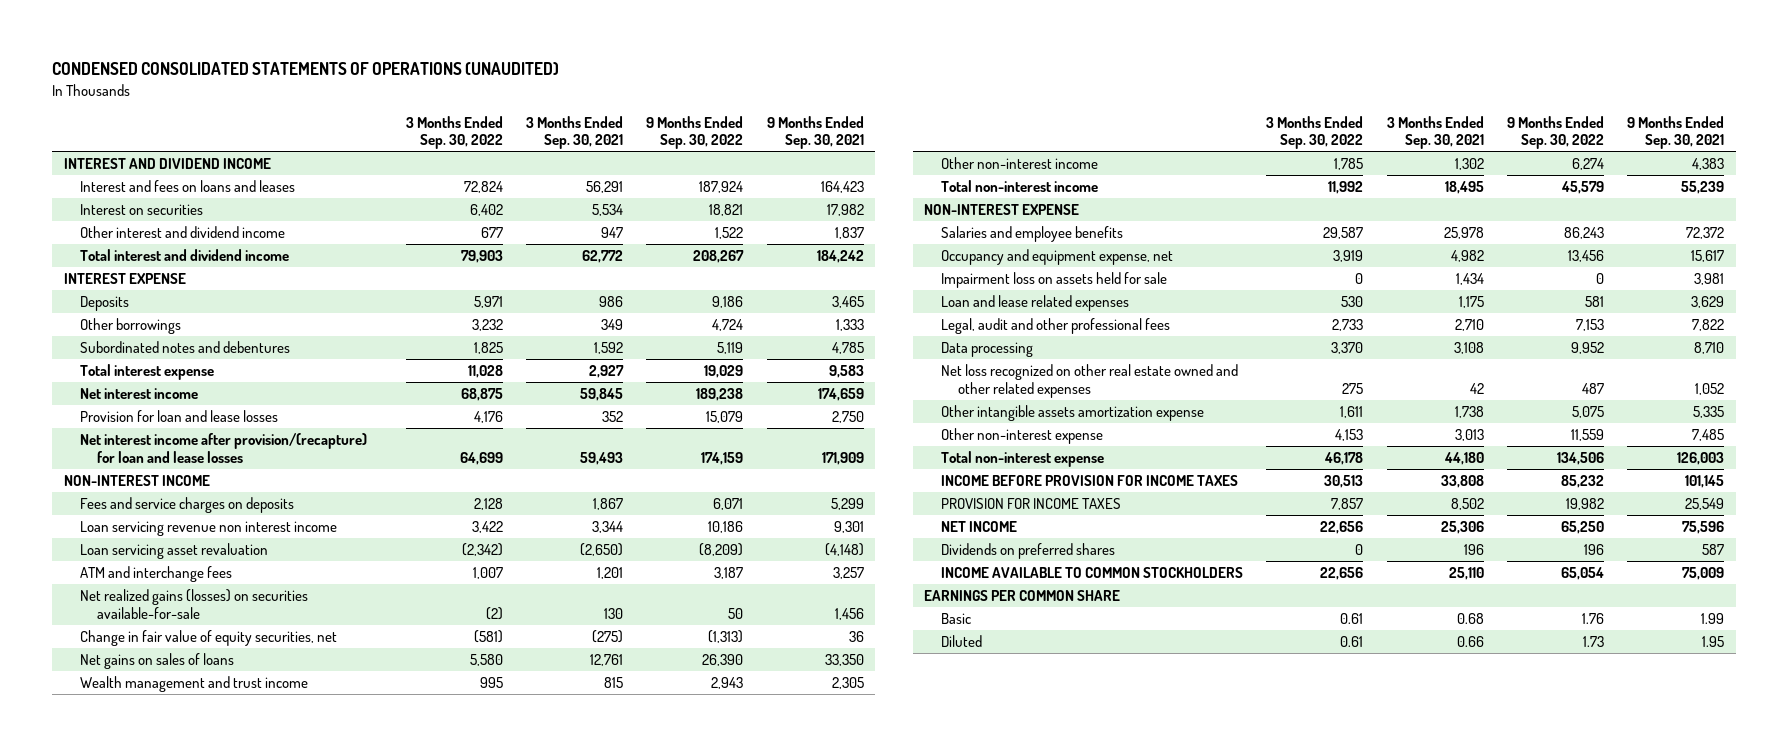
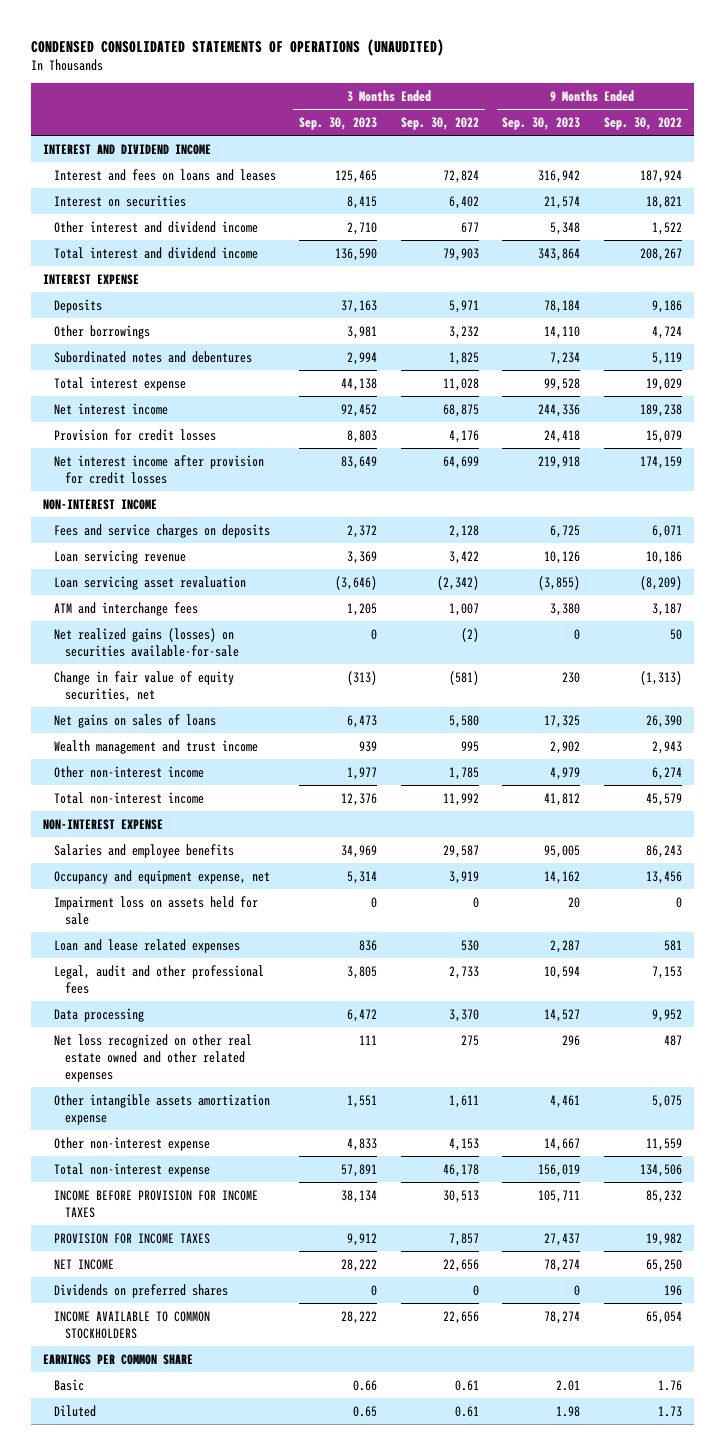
[526,115,624,150] 3 Months Ended Sep. 30, 2021 -> none
[766,115,864,150] 9 Months Ended Sep. 30, 2021 -> none
none -> [299,116,378,130] Sep. 30, 2023
none -> [502,116,581,130] Sep. 30, 2023
[80,410,279,423] Provision for loan and lease losses -> [53,428,216,441] Provision for credit losses
[80,433,368,463] Net interest income after provision/(recapture) for loan and lease losses -> [53,454,264,484] Net interest income after provision for credit losses
[80,521,338,537] Loan servicing revenue non interest income -> [53,549,186,564] Loan servicing revenue

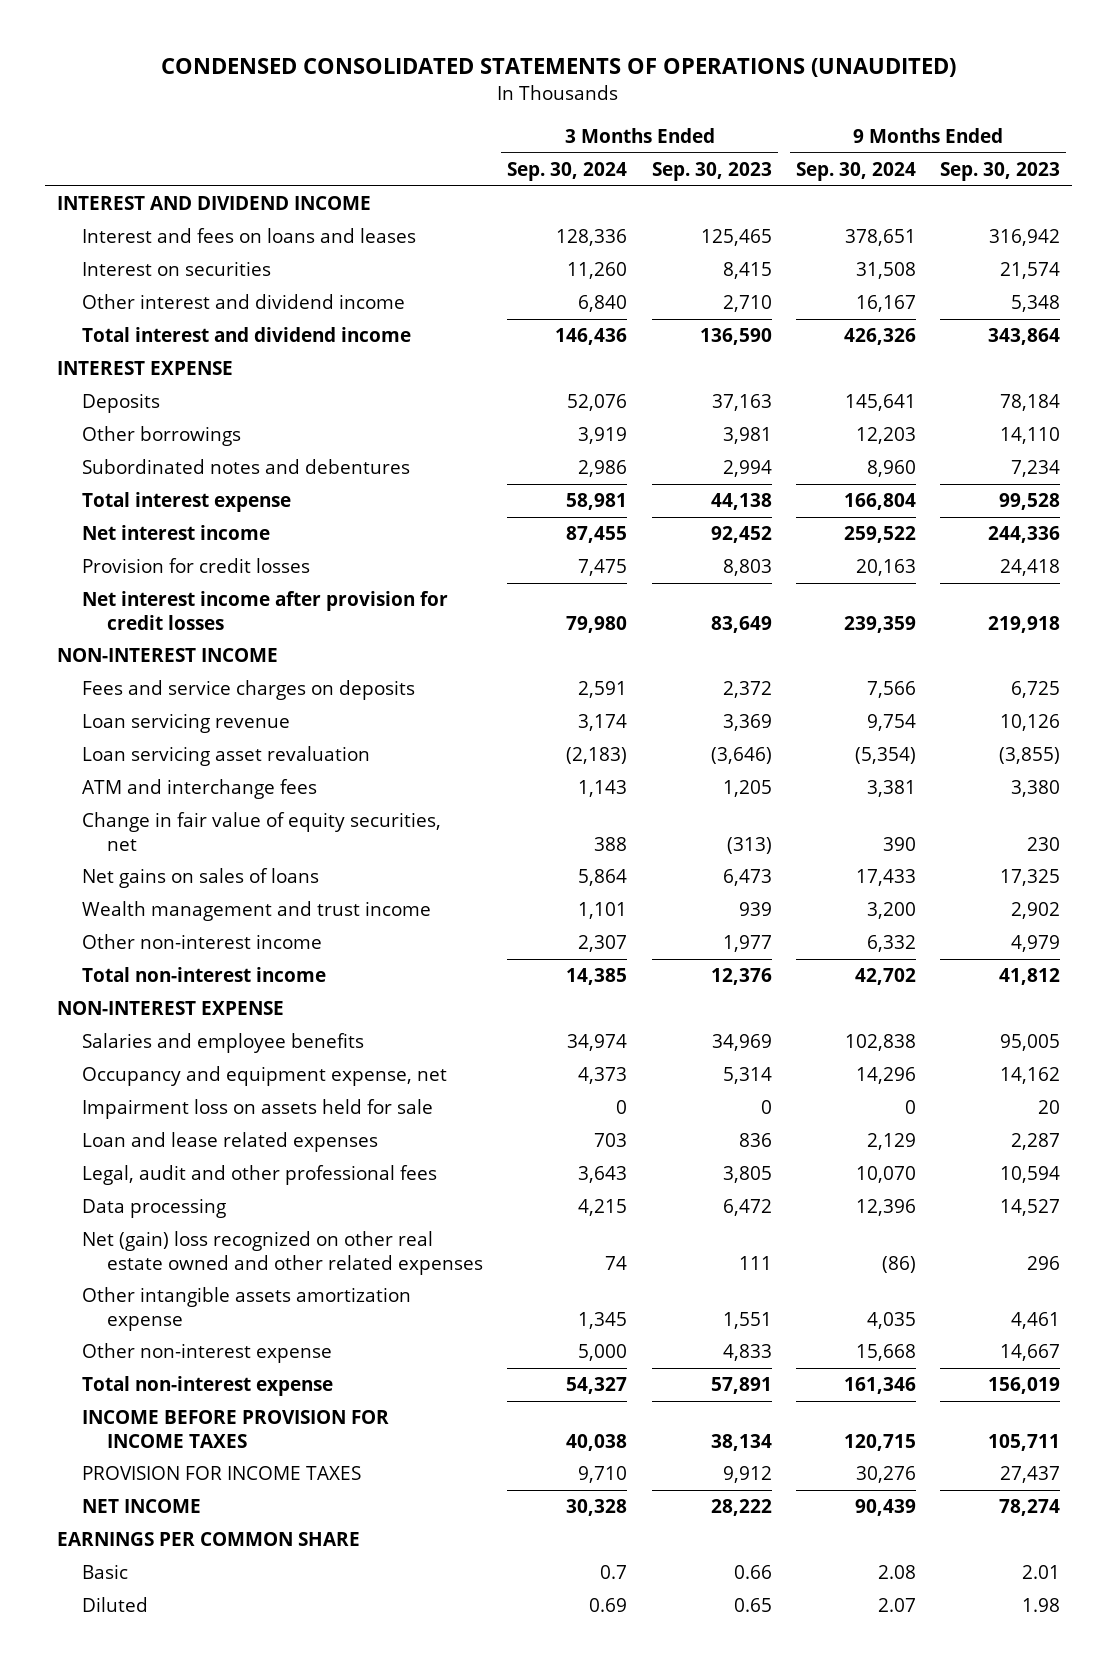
[400,116,479,130] Sep. 30, 2022 -> none
[603,116,682,130] Sep. 30, 2022 -> none
none -> [507,161,628,181] Sep. 30, 2024
none -> [795,161,916,181] Sep. 30, 2024
[53,627,239,657] Net realized gains (losses) on securities available-for-sale -> none
[53,1033,252,1082] Net loss recognized on other real estate owned and other related expenses -> [81,1231,484,1275] Net (gain) loss recognized on other real estate owned and other related expenses
[53,1283,228,1298] Dividends on preferred shares -> none
[53,1310,210,1339] INCOME AVAILABLE TO COMMON STOCKHOLDERS -> none

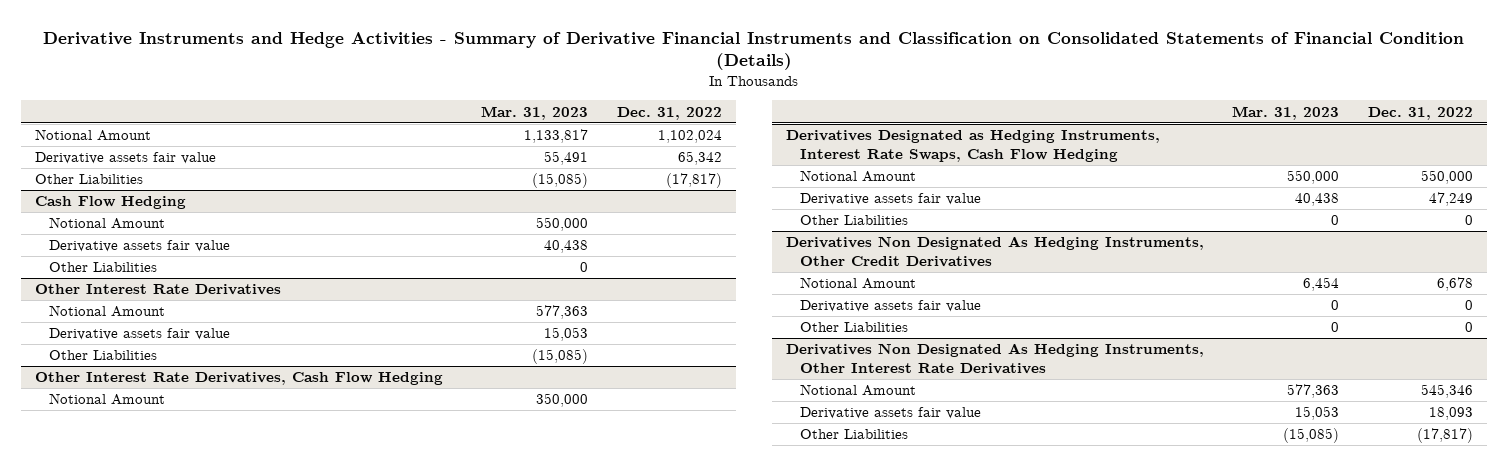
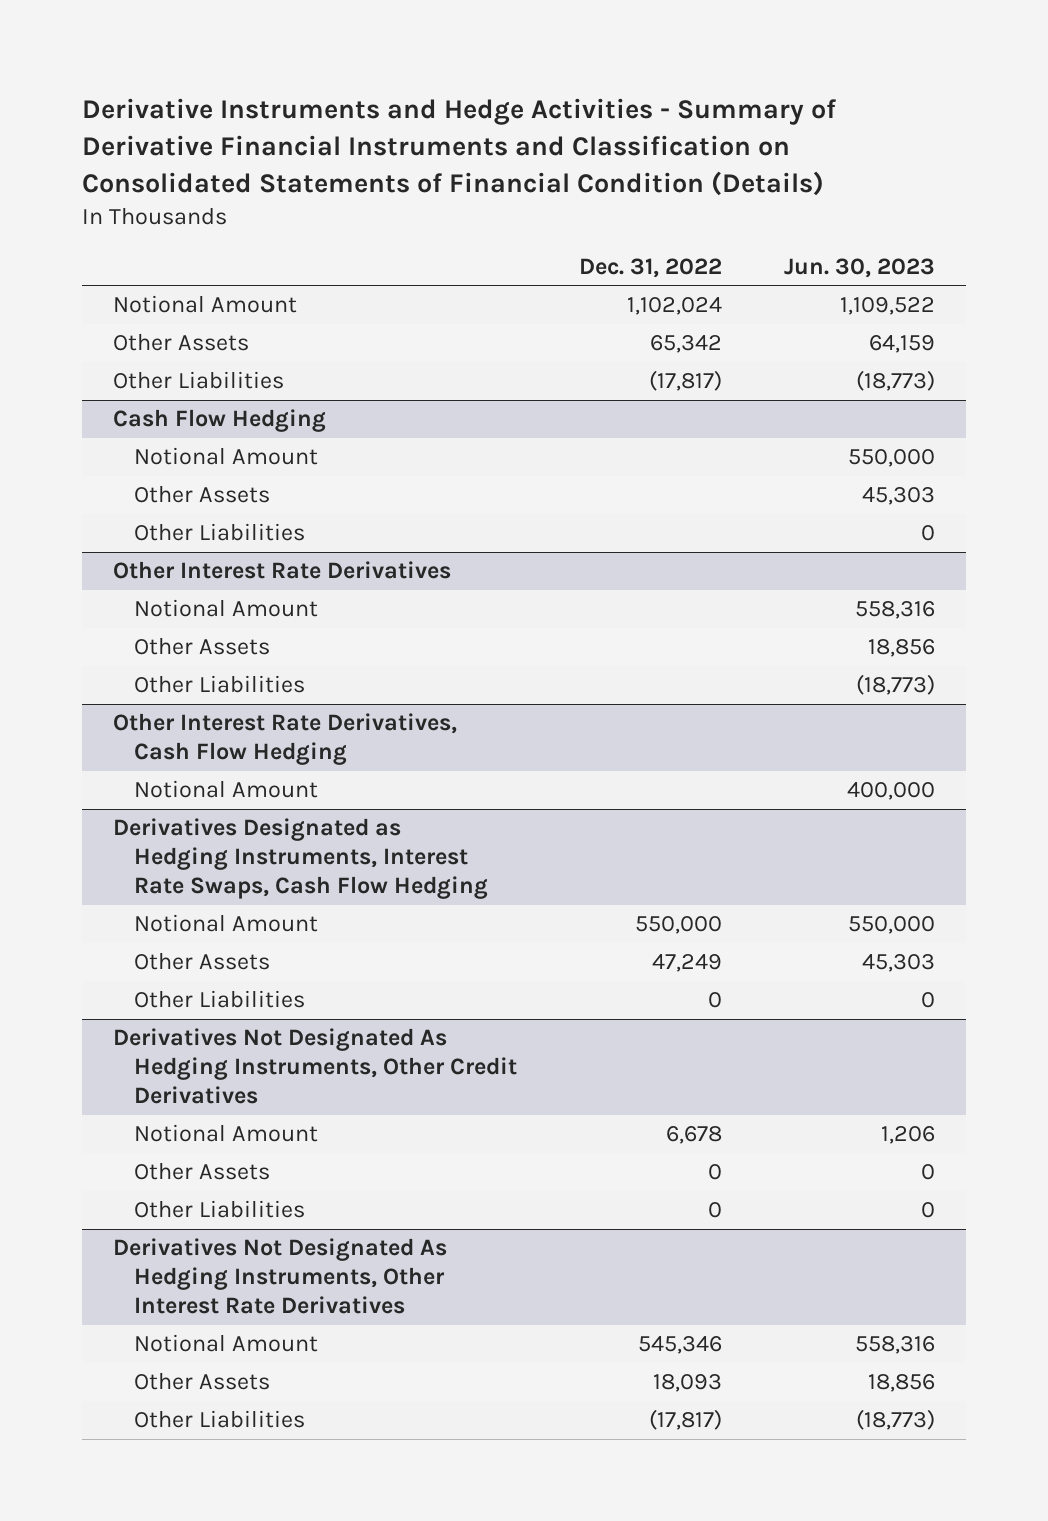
[481,105,589,120] Mar. 31, 2023 -> none
none -> [783,257,935,278] Jun. 30, 2023
[35,152,217,165] Derivative assets fair value -> [112,333,249,352] Other Assets
[49,240,231,253] Derivative assets fair value -> [134,485,271,504] Other Assets
[49,328,231,341] Derivative assets fair value -> [134,637,271,656] Other Assets
[800,193,982,206] Derivative assets fair value -> [134,952,271,971] Other Assets
[786,236,1205,267] Derivatives Non Designated As Hedging Instruments, Other Credit Derivatives -> [112,1028,518,1105] Derivatives Not Designated As Hedging Instruments, Other Credit Derivatives
[800,300,982,313] Derivative assets fair value -> [134,1162,271,1181] Other Assets
[786,343,1205,374] Derivatives Non Designated As Hedging Instruments, Other Interest Rate Derivatives -> [112,1238,447,1315] Derivatives Not Designated As Hedging Instruments, Other Interest Rate Derivatives
[800,407,982,420] Derivative assets fair value -> [134,1372,271,1391] Other Assets

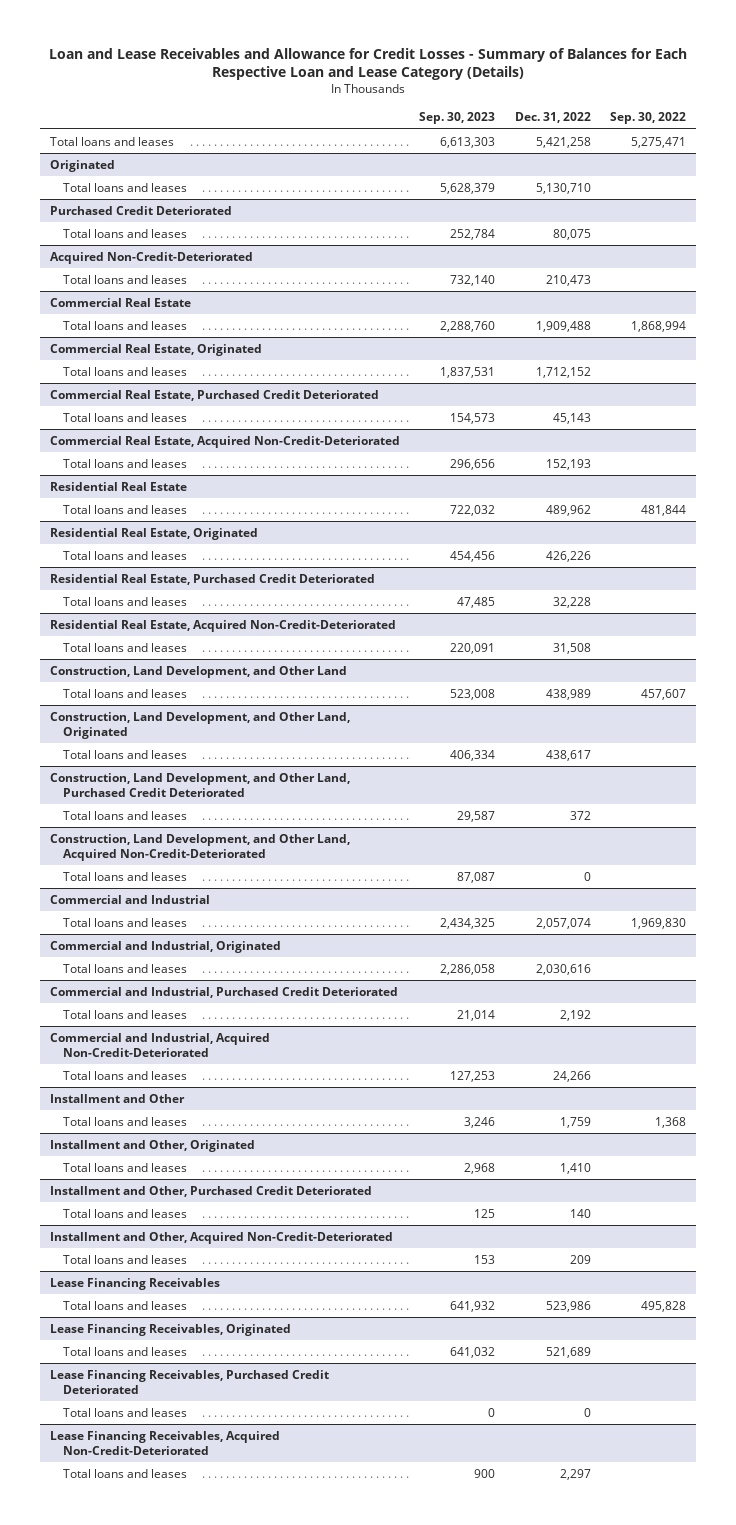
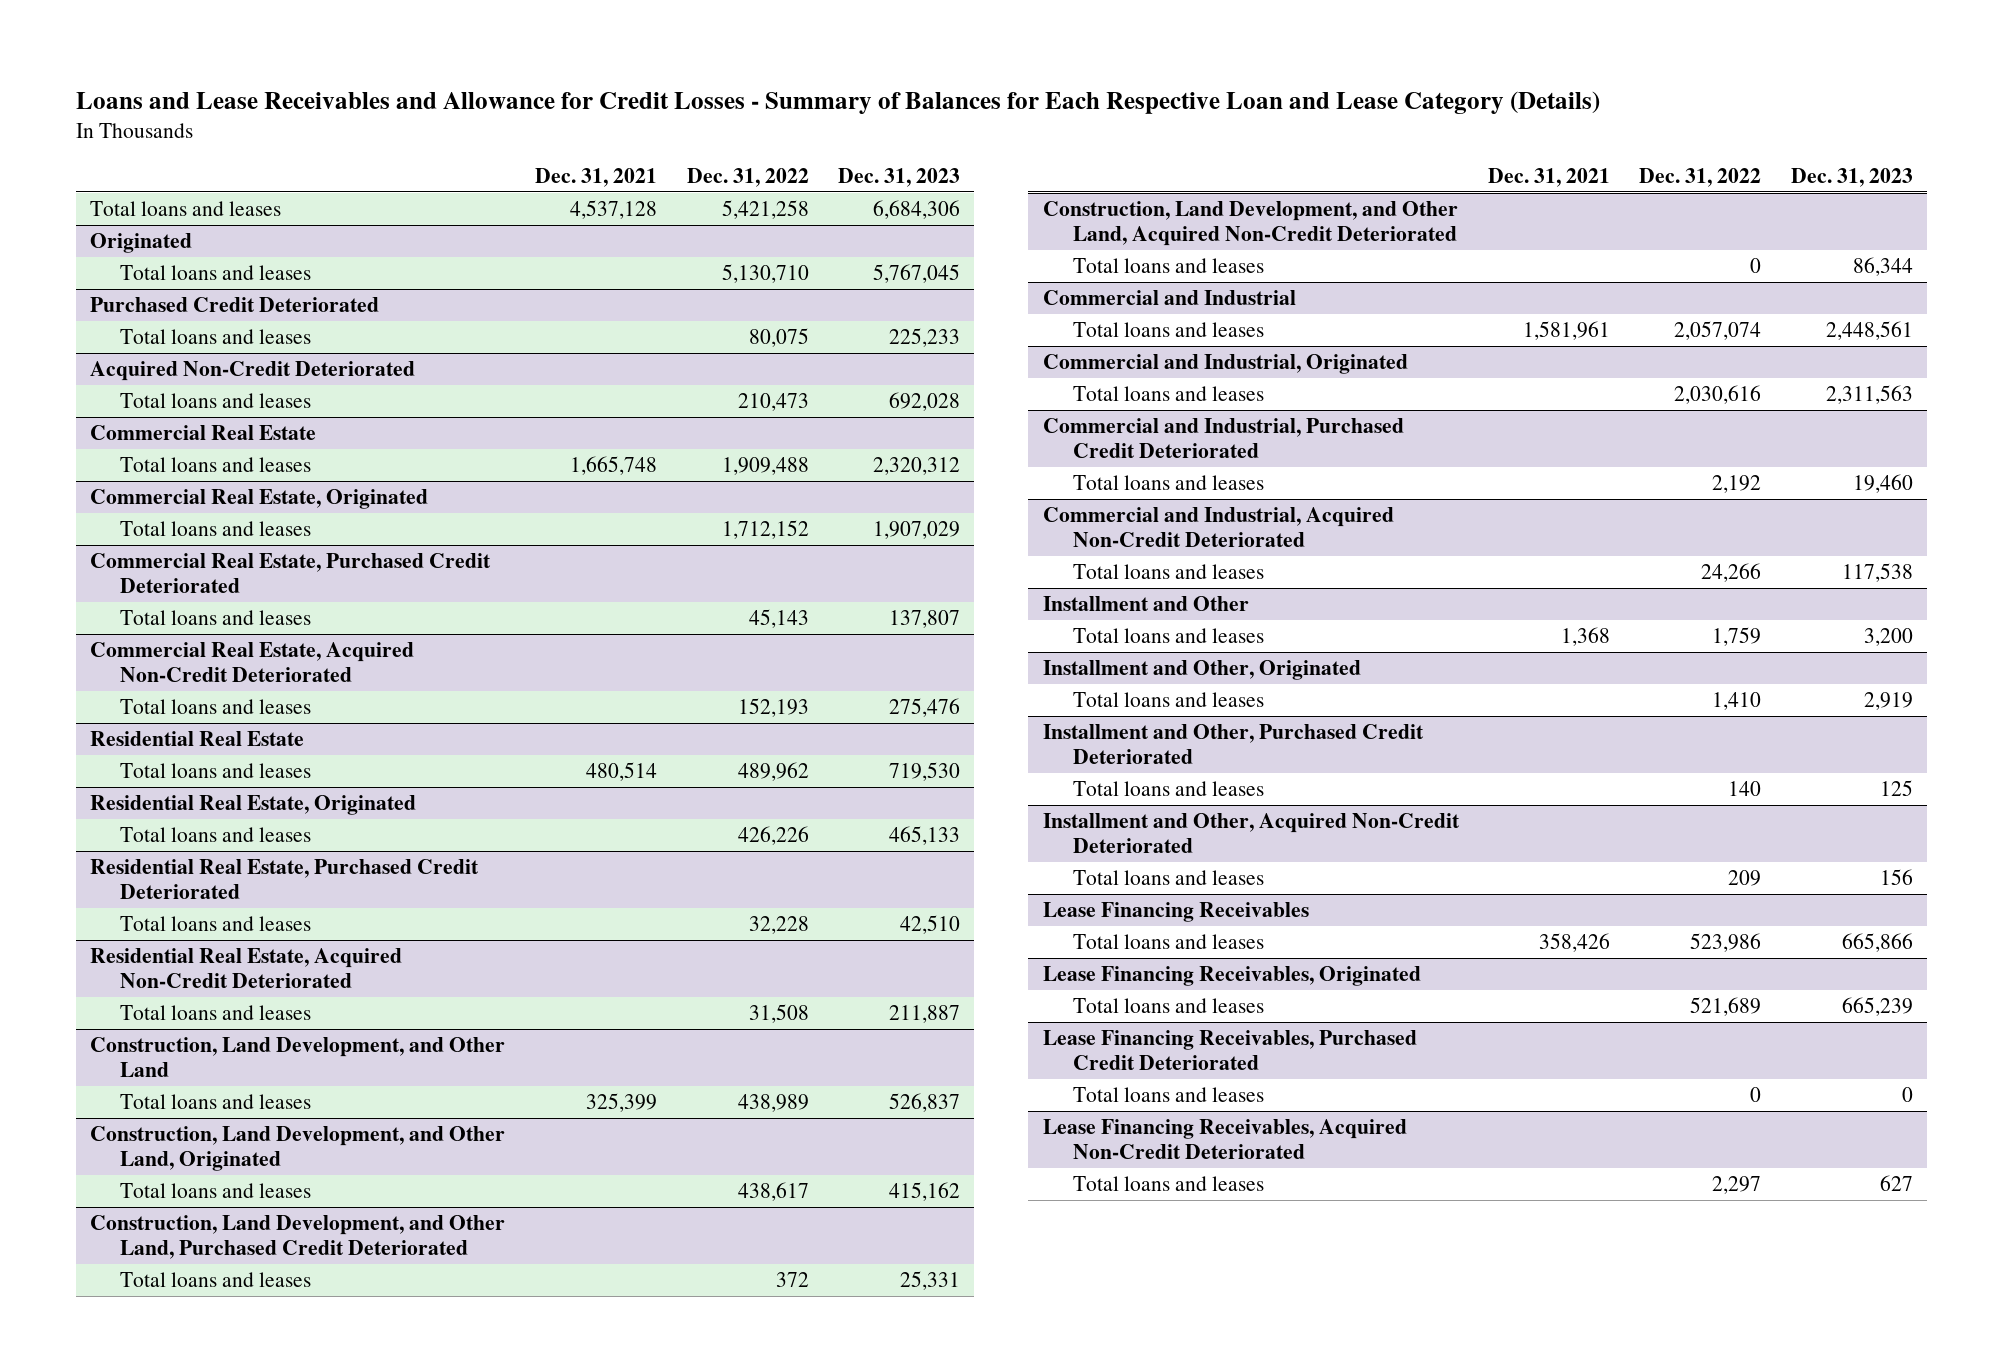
[48,47,687,81] Loan and Lease Receivables and Allowance for Credit Losses - Summary of Balances for Each Respective Loan and Lease Category (Details) -> [75,91,1600,115] Loans and Lease Receivables and Allowance for Credit Losses - Summary of Balances for Each Respective Loan and Lease Category (Details)
[419,112,496,125] Sep. 30, 2023 -> none
[610,112,687,125] Sep. 30, 2022 -> none
none -> [535,168,658,188] Dec. 31, 2021
none -> [837,168,960,188] Dec. 31, 2023
[49,251,253,264] Acquired Non-Credit-Deteriorated -> [90,361,416,382] Acquired Non-Credit Deteriorated
[49,435,400,448] Commercial Real Estate, Acquired Non-Credit-Deteriorated -> [90,642,415,683] Commercial Real Estate, Acquired Non-Credit Deteriorated
[49,619,396,632] Residential Real Estate, Acquired Non-Credit-Deteriorated -> [90,948,403,989] Residential Real Estate, Acquired Non-Credit Deteriorated
[49,833,350,861] Construction, Land Development, and Other Land, Acquired Non-Credit-Deteriorated -> [1042,201,1458,247] Construction, Land Development, and Other Land, Acquired Non-Credit Deteriorated
[49,1032,270,1057] Commercial and Industrial, Acquired Non-Credit-Deteriorated -> [1042,507,1394,548] Commercial and Industrial, Acquired Non-Credit Deteriorated
[49,1231,393,1244] Installment and Other, Acquired Non-Credit-Deteriorated -> [1042,813,1460,854] Installment and Other, Acquired Non-Credit Deteriorated
[49,1430,280,1455] Lease Financing Receivables, Acquired Non-Credit-Deteriorated -> [1042,1119,1407,1160] Lease Financing Receivables, Acquired Non-Credit Deteriorated

